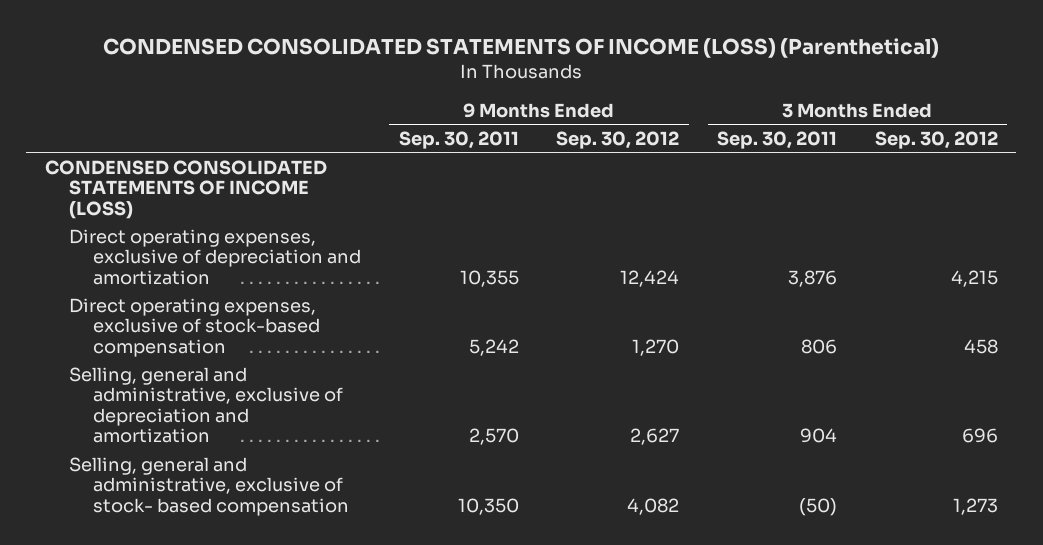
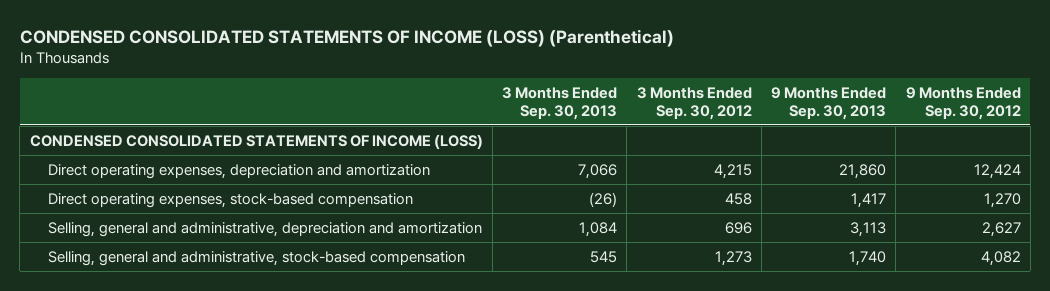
[398,130,519,149] Sep. 30, 2011 -> none
[716,130,837,149] Sep. 30, 2011 -> none
none -> [502,87,618,120] 3 Months Ended Sep. 30, 2013
none -> [771,87,887,120] 9 Months Ended Sep. 30, 2013
[69,228,362,285] Direct operating expenses, exclusive of depreciation and amortization -> [48,163,431,179] Direct operating expenses, depreciation and amortization
[69,297,321,357] Direct operating expenses, exclusive of stock-based compensation -> [48,192,414,208] Direct operating expenses, stock-based compensation
[69,366,344,444] Selling, general and administrative, exclusive of depreciation and amortization -> [48,221,483,237] Selling, general and administrative, depreciation and amortization
[69,456,350,516] Selling, general and administrative, exclusive of stock- based compensation -> [48,250,466,266] Selling, general and administrative, stock-based compensation

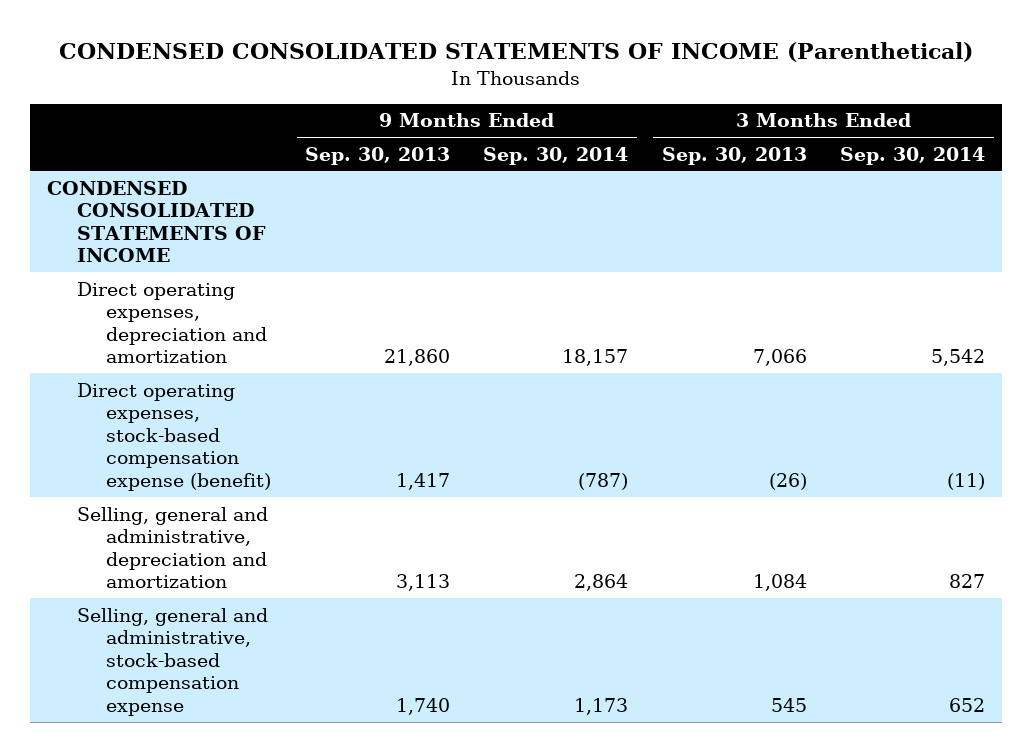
[19,29,674,48] CONDENSED CONSOLIDATED STATEMENTS OF INCOME (LOSS) (Parenthetical) -> [59,42,974,63] CONDENSED CONSOLIDATED STATEMENTS OF INCOME (Parenthetical)
[636,87,752,120] 3 Months Ended Sep. 30, 2012 -> none
[905,87,1021,120] 9 Months Ended Sep. 30, 2012 -> none
none -> [483,146,629,165] Sep. 30, 2014
none -> [840,146,986,165] Sep. 30, 2014
[29,133,483,149] CONDENSED CONSOLIDATED STATEMENTS OF INCOME (LOSS) -> [46,180,266,263] CONDENSED CONSOLIDATED STATEMENTS OF INCOME
[48,192,414,208] Direct operating expenses, stock-based compensation -> [76,382,272,492] Direct operating expenses, stock-based compensation expense (benefit)
[48,250,466,266] Selling, general and administrative, stock-based compensation -> [76,607,268,717] Selling, general and administrative, stock-based compensation expense

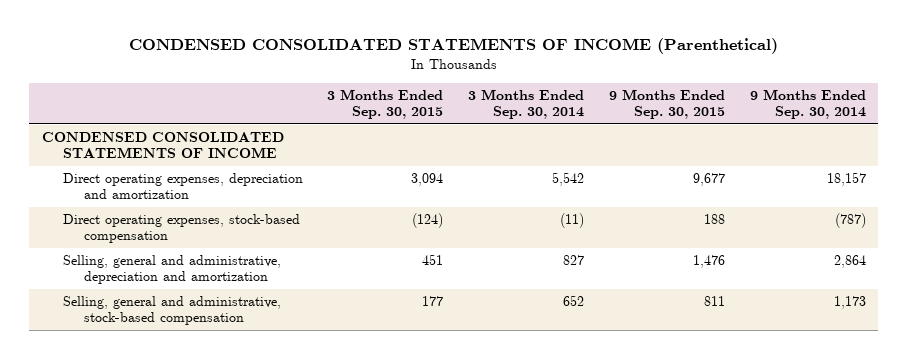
[304,146,450,165] Sep. 30, 2013 -> none
[661,146,807,165] Sep. 30, 2013 -> none
none -> [327,88,444,119] 3 Months Ended Sep. 30, 2015
none -> [609,88,726,119] 9 Months Ended Sep. 30, 2015
[76,382,272,492] Direct operating expenses, stock-based compensation expense (benefit) -> [62,214,300,244] Direct operating expenses, stock-based compensation
[76,607,268,717] Selling, general and administrative, stock-based compensation expense -> [62,296,281,326] Selling, general and administrative, stock-based compensation

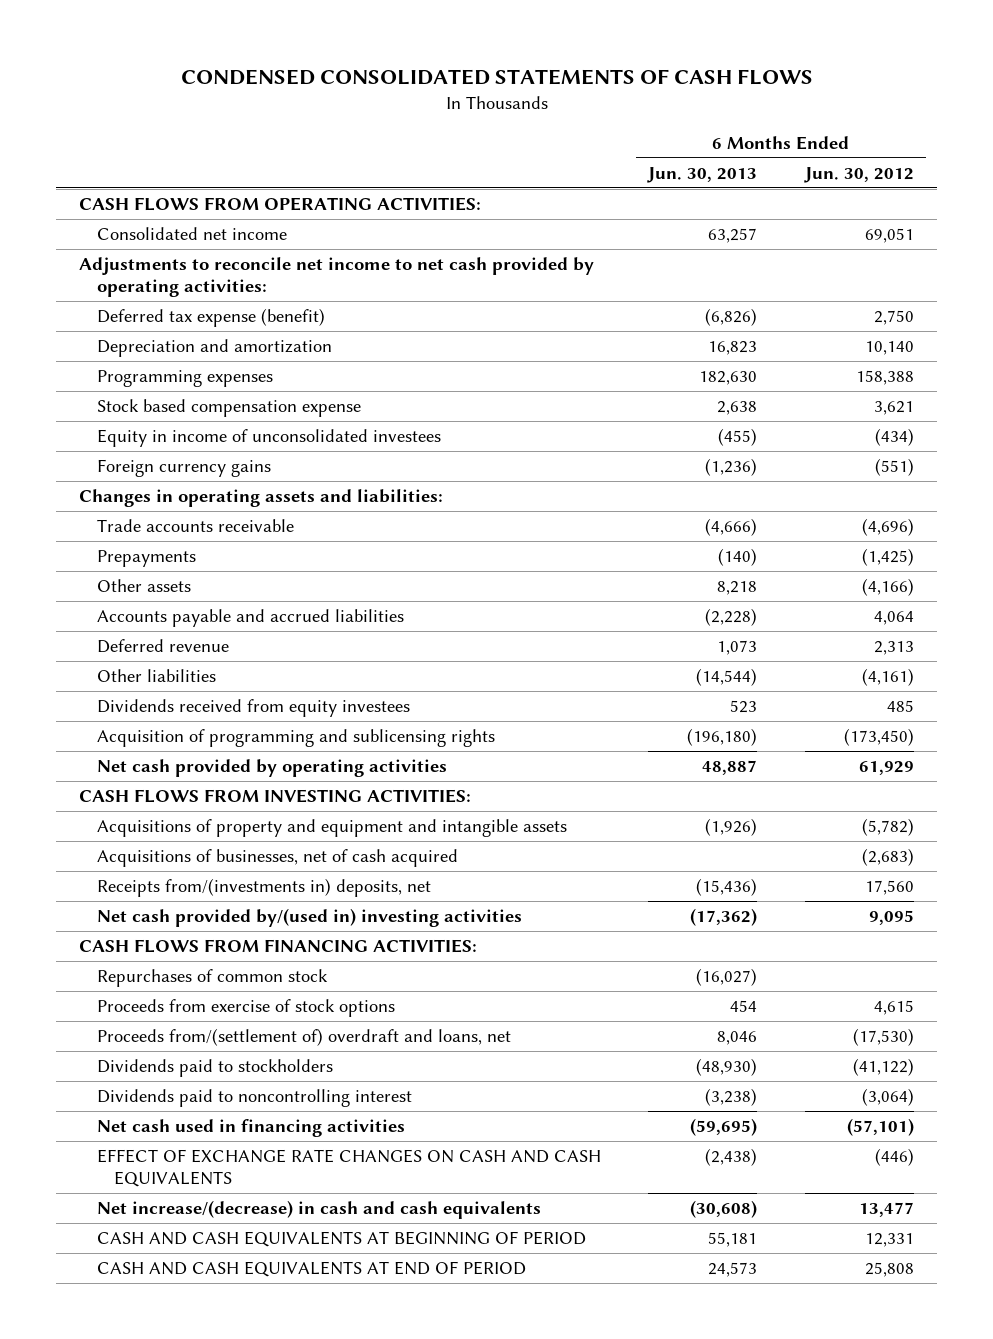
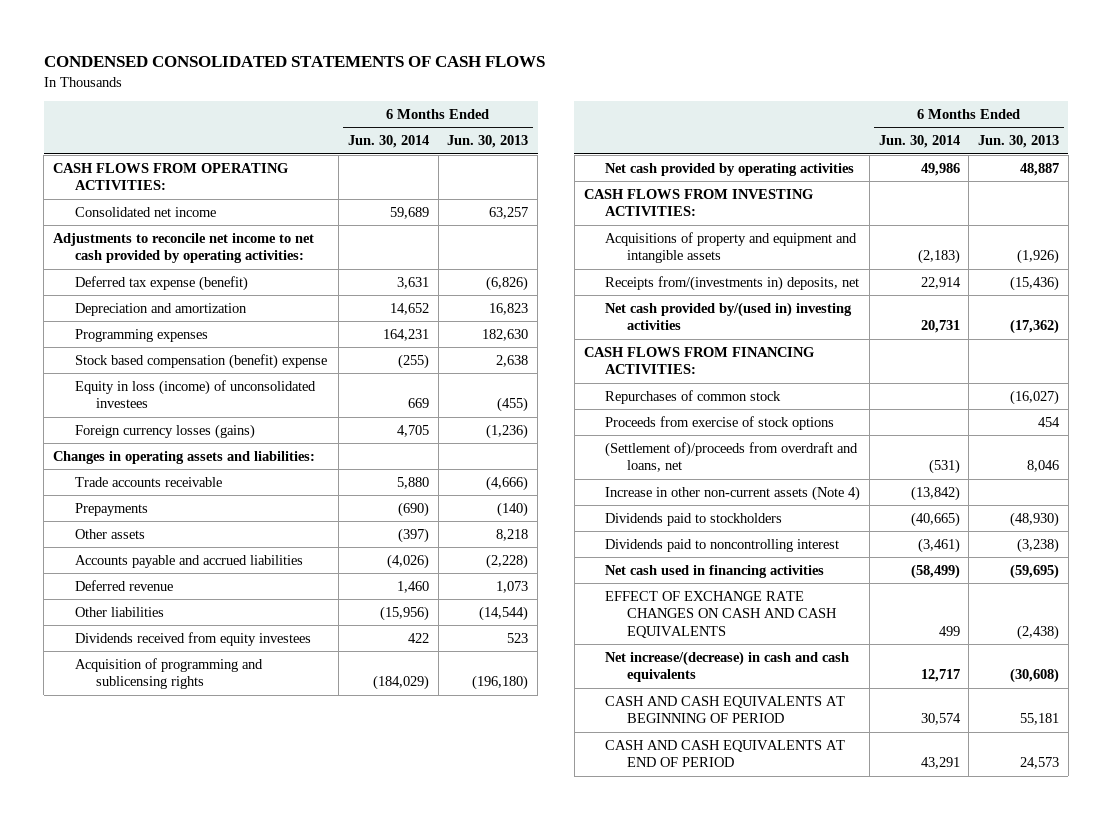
[803,166,914,183] Jun. 30, 2012 -> none
none -> [348,135,430,149] Jun. 30, 2014
[96,399,361,418] Stock based compensation expense -> [74,353,327,369] Stock based compensation (benefit) expense
[96,429,441,448] Equity in income of unconsolidated investees -> [74,379,316,409] Equity in loss (income) of unconsolidated investees
[96,459,271,478] Foreign currency gains -> [74,423,255,439] Foreign currency losses (gains)
[96,849,458,868] Acquisitions of businesses, net of cash acquired -> none
[96,1028,511,1047] Proceeds from/(settlement of) overdraft and loans, net -> [605,441,859,473] (Settlement of)/proceeds from overdraft and loans, net
none -> [605,485,861,501] Increase in other non-current assets (Note 4)

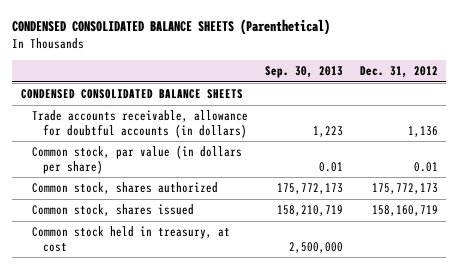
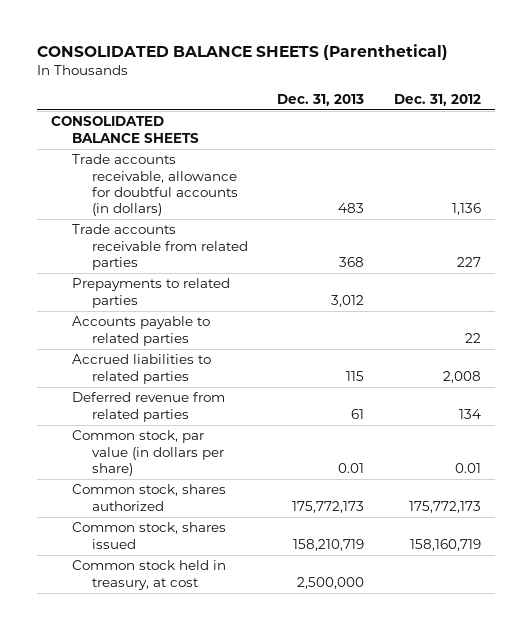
[12,19,331,36] CONDENSED CONSOLIDATED BALANCE SHEETS (Parenthetical) -> [36,44,448,61] CONSOLIDATED BALANCE SHEETS (Parenthetical)
[264,66,343,79] Sep. 30, 2013 -> none
none -> [277,93,365,106] Dec. 31, 2013
[20,89,243,100] CONDENSED CONSOLIDATED BALANCE SHEETS -> [51,116,199,143] CONSOLIDATED BALANCE SHEETS
none -> [71,224,248,270] Trade accounts receivable from related parties
none -> [71,278,230,308] Prepayments to related parties
none -> [71,316,210,346] Accounts payable to related parties
none -> [71,354,211,384] Accrued liabilities to related parties
none -> [71,392,225,422] Deferred revenue from related parties

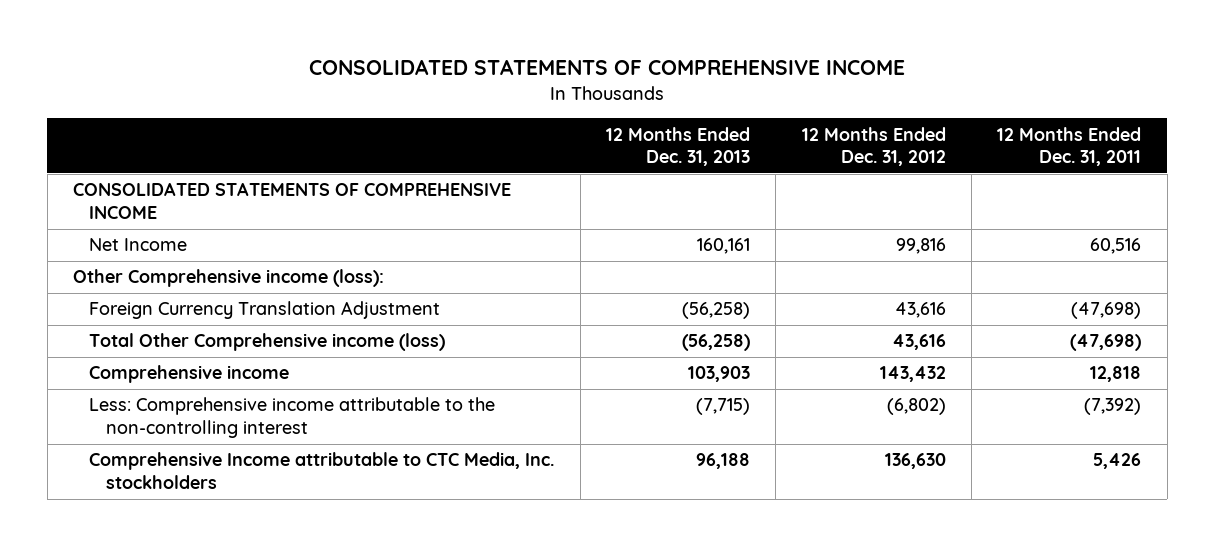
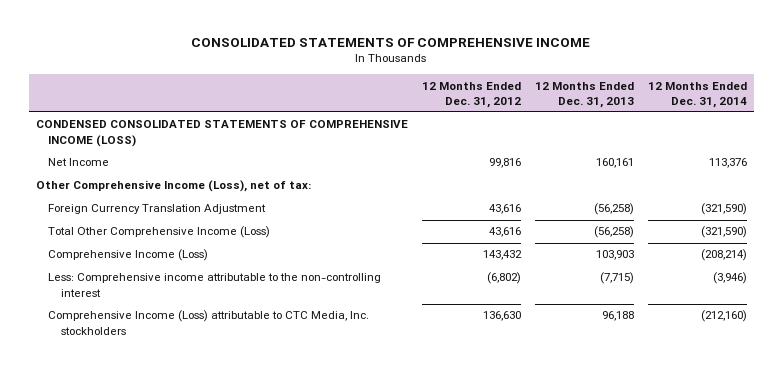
[997,126,1142,167] 12 Months Ended Dec. 31, 2011 -> none
none -> [648,81,748,108] 12 Months Ended Dec. 31, 2014
[72,182,511,220] CONSOLIDATED STATEMENTS OF COMPREHENSIVE INCOME -> [35,120,408,147] CONDENSED CONSOLIDATED STATEMENTS OF COMPREHENSIVE INCOME (LOSS)
[72,269,384,288] Other Comprehensive income (loss): -> [35,180,311,193] Other Comprehensive Income (Loss), net of tax:
[89,333,446,352] Total Other Comprehensive income (loss) -> [48,226,271,239] Total Other Comprehensive Income (Loss)
[89,365,290,384] Comprehensive income -> [48,249,209,262] Comprehensive Income (Loss)
[89,452,555,490] Comprehensive Income attributable to CTC Media, Inc. stockholders -> [48,310,370,335] Comprehensive Income (Loss) attributable to CTC Media, Inc. stockholders

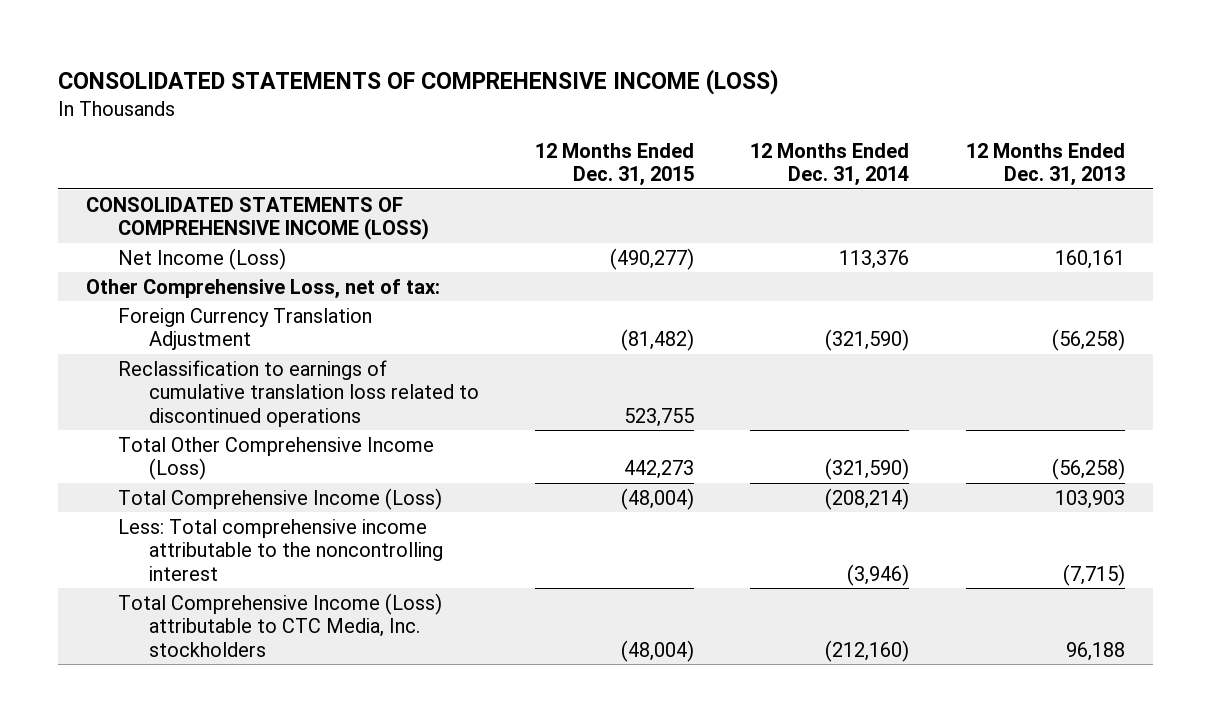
[191,37,591,47] CONSOLIDATED STATEMENTS OF COMPREHENSIVE INCOME -> [58,69,780,96] CONSOLIDATED STATEMENTS OF COMPREHENSIVE INCOME (LOSS)
[421,81,521,108] 12 Months Ended Dec. 31, 2012 -> none
none -> [535,142,695,187] 12 Months Ended Dec. 31, 2015
[35,120,408,147] CONDENSED CONSOLIDATED STATEMENTS OF COMPREHENSIVE INCOME (LOSS) -> [86,196,429,241] CONSOLIDATED STATEMENTS OF COMPREHENSIVE INCOME (LOSS)
[48,158,110,167] Net Income -> [117,247,286,270] Net Income (Loss)
[35,180,311,193] Other Comprehensive Income (Loss), net of tax: -> [86,278,441,299] Other Comprehensive Loss, net of tax:
none -> [117,359,479,427] Reclassification to earnings of cumulative translation loss related to discontinued operations
[48,249,209,262] Comprehensive Income (Loss) -> [117,487,442,510] Total Comprehensive Income (Loss)
[48,273,382,297] Less: Comprehensive income attributable to the non-controlling interest -> [117,518,443,581] Less: Total comprehensive income attributable to the noncontrolling interest
[48,310,370,335] Comprehensive Income (Loss) attributable to CTC Media, Inc. stockholders -> [117,592,442,657] Total Comprehensive Income (Loss) attributable to CTC Media, Inc. stockholders

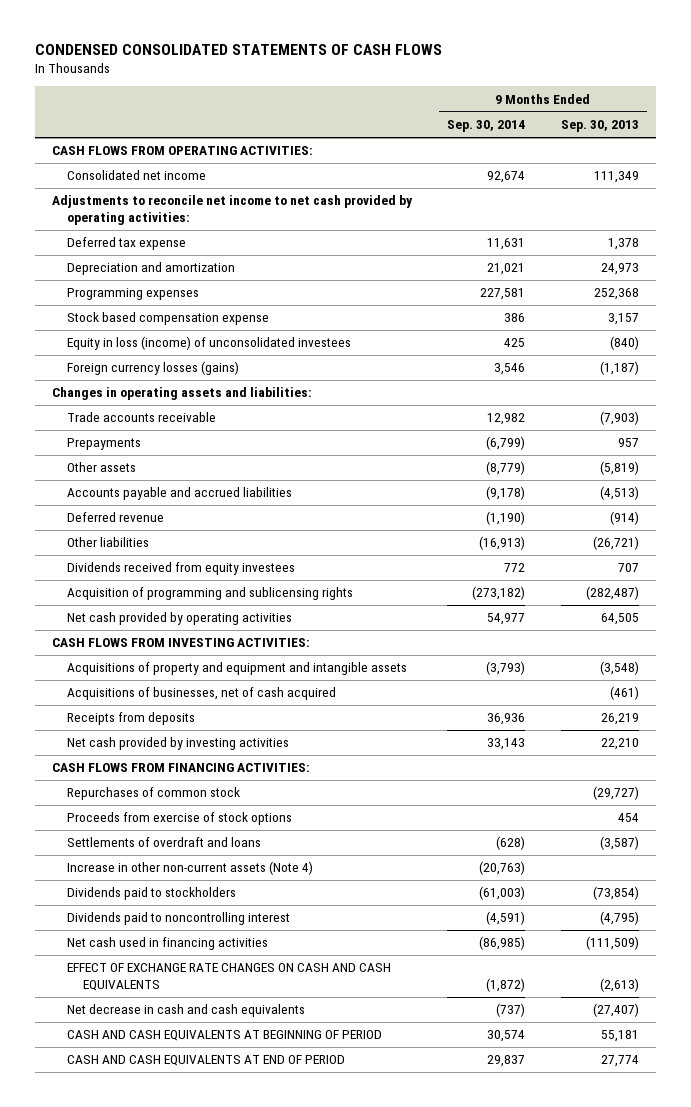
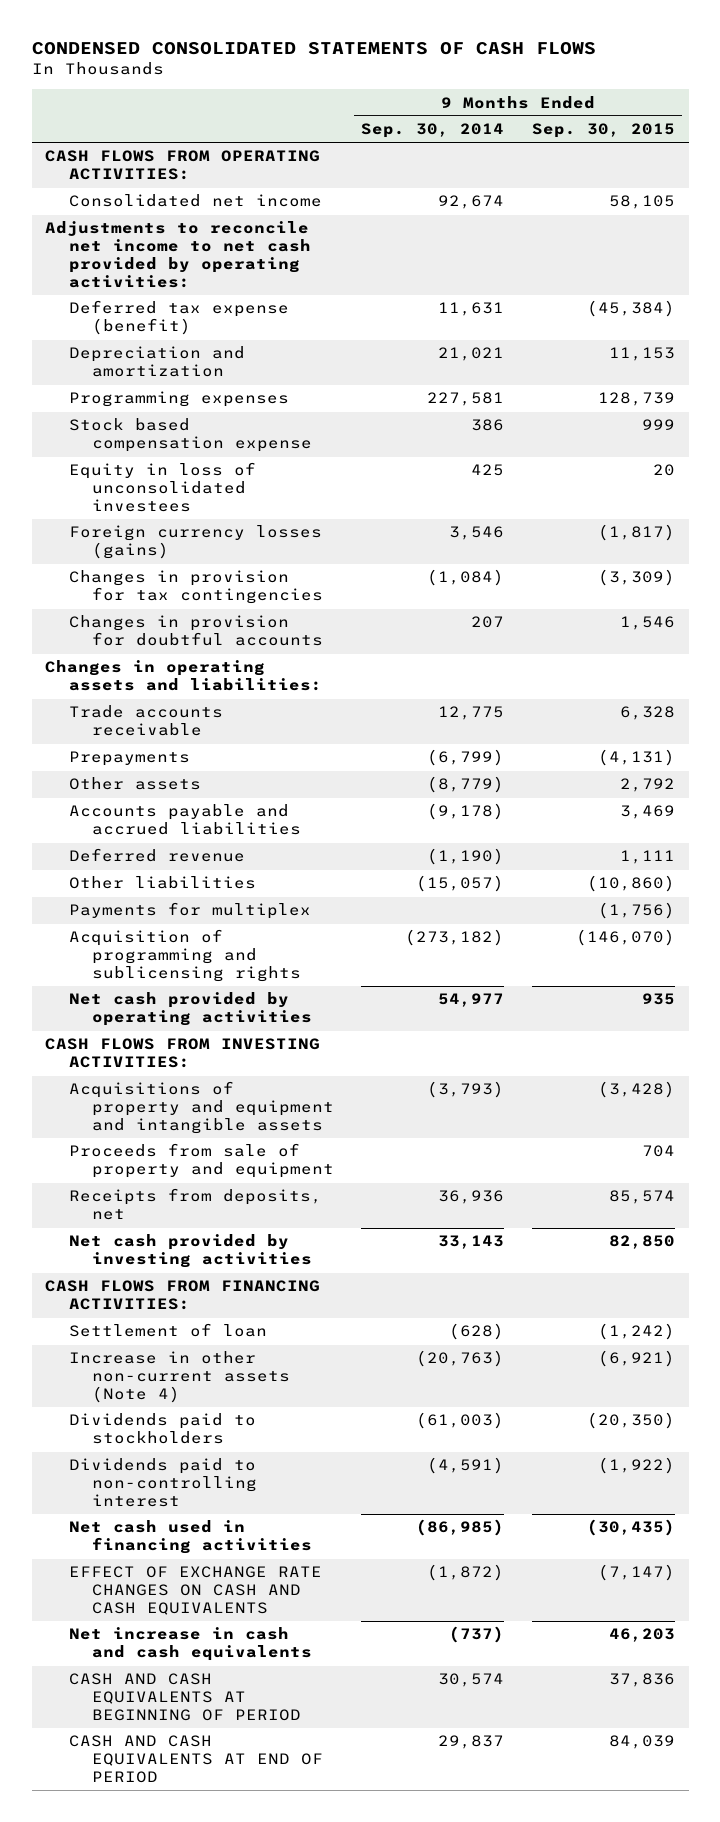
[560,120,639,133] Sep. 30, 2013 -> none
none -> [531,123,675,139] Sep. 30, 2015
[67,237,187,251] Deferred tax expense -> [68,300,289,336] Deferred tax expense (benefit)
[67,336,352,351] Equity in loss (income) of unconsolidated investees -> [68,462,256,513] Equity in loss of unconsolidated investees
none -> [68,570,323,605] Changes in provision for tax contingencies
none -> [68,615,323,647] Changes in provision for doubtful accounts
[487,413,526,426] 12,982 -> [438,706,505,721] 12,775
[67,562,296,576] Dividends received from equity investees -> none
[479,536,526,551] (16,913) -> [416,875,505,893] (15,057)
none -> [68,902,311,920] Payments for multiplex
[67,687,337,701] Acquisitions of businesses, net of cash acquired -> none
none -> [68,1143,334,1179] Proceeds from sale of property and equipment
[67,712,196,726] Receipts from deposits -> [68,1188,322,1221] Receipts from deposits, net
[67,787,241,801] Repurchases of common stock -> none
[67,812,293,826] Proceeds from exercise of stock options -> none
[67,837,262,848] Settlements of overdraft and loans -> [68,1323,267,1338] Settlement of loan
[67,912,291,926] Dividends paid to noncontrolling interest -> [68,1458,257,1508] Dividends paid to non-controlling interest
[67,1004,306,1018] Net decrease in cash and cash equivalents -> [68,1627,312,1662] Net increase in cash and cash equivalents

